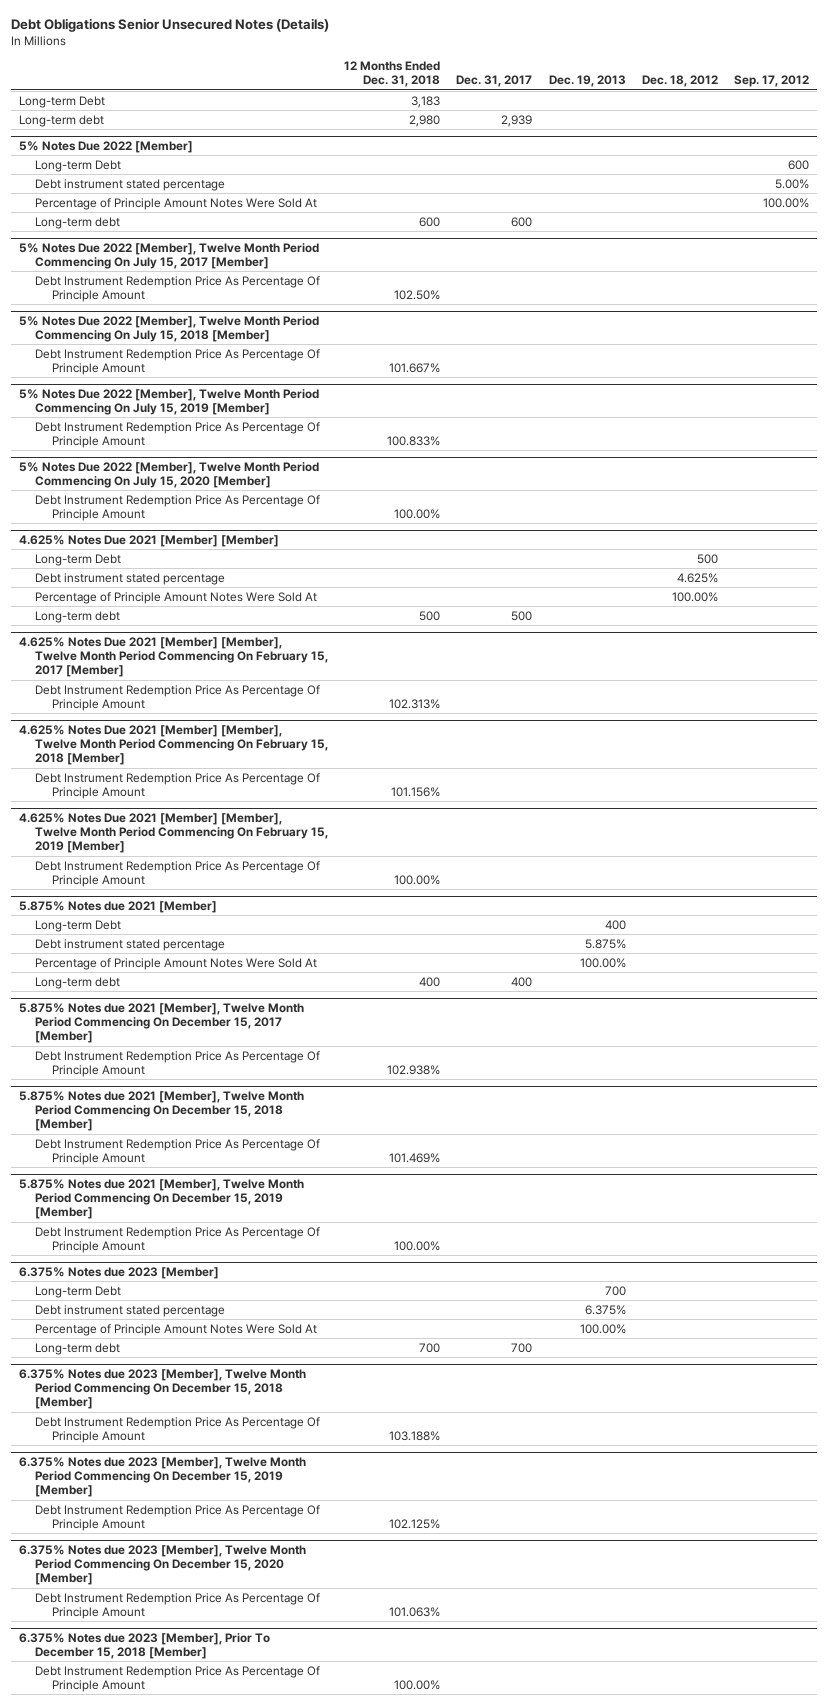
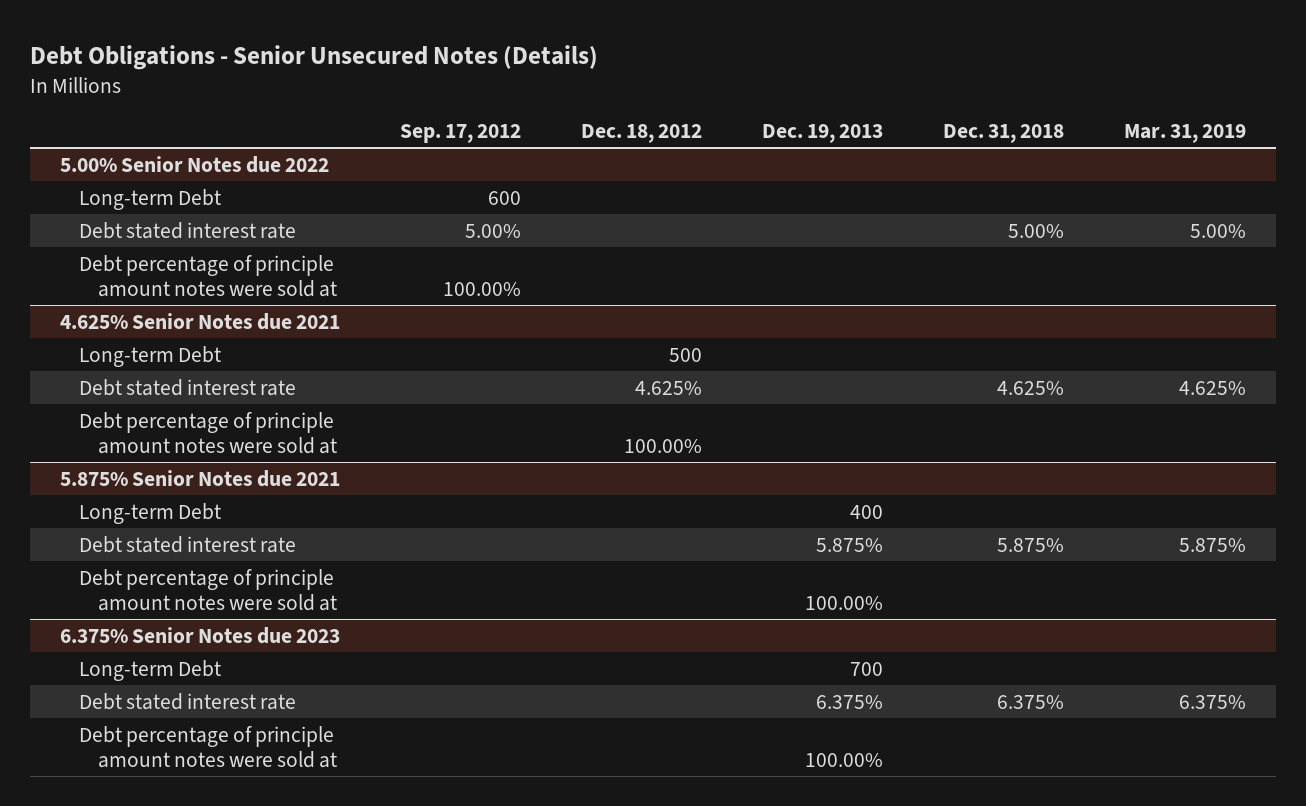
[10,17,329,32] Debt Obligations Senior Unsecured Notes (Details) -> [30,44,599,70] Debt Obligations - Senior Unsecured Notes (Details)
[344,61,441,88] 12 Months Ended Dec. 31, 2018 -> none
[456,75,533,88] Dec. 31, 2017 -> none
none -> [943,123,1065,143] Dec. 31, 2018
none -> [1124,123,1247,143] Mar. 31, 2019
[18,95,105,108] Long-term Debt -> none
[18,114,104,127] Long-term debt -> none
[18,140,193,153] 5% Notes Due 2022 [Member] -> [60,155,330,173] 5.00% Senior Notes due 2022
[35,216,121,229] Long-term debt -> none
[18,242,319,270] 5% Notes Due 2022 [Member], Twelve Month Period Commencing On July 15, 2017 [Member] -> none
[35,275,321,302] Debt Instrument Redemption Price As Percentage Of Principle Amount -> none
[18,315,319,343] 5% Notes Due 2022 [Member], Twelve Month Period Commencing On July 15, 2018 [Member] -> none
[35,348,321,375] Debt Instrument Redemption Price As Percentage Of Principle Amount -> none
[18,388,319,416] 5% Notes Due 2022 [Member], Twelve Month Period Commencing On July 15, 2019 [Member] -> none
[35,421,321,448] Debt Instrument Redemption Price As Percentage Of Principle Amount -> none
[18,461,319,489] 5% Notes Due 2022 [Member], Twelve Month Period Commencing On July 15, 2020 [Member] -> none
[35,494,321,521] Debt Instrument Redemption Price As Percentage Of Principle Amount -> none
[35,178,226,191] Debt instrument stated percentage -> [79,221,297,239] Debt stated interest rate
[35,197,318,210] Percentage of Principle Amount Notes Were Sold At -> [79,254,338,297] Debt percentage of principle amount notes were sold at
[18,534,279,547] 4.625% Notes Due 2021 [Member] [Member] -> [60,312,341,330] 4.625% Senior Notes due 2021
[35,610,121,623] Long-term debt -> none
[18,636,329,678] 4.625% Notes Due 2021 [Member] [Member], Twelve Month Period Commencing On February 15, 2017 [Member] -> none
[35,684,321,711] Debt Instrument Redemption Price As Percentage Of Principle Amount -> none
[18,724,329,766] 4.625% Notes Due 2021 [Member] [Member], Twelve Month Period Commencing On February 15, 2018 [Member] -> none
[35,772,321,799] Debt Instrument Redemption Price As Percentage Of Principle Amount -> none
[18,812,329,854] 4.625% Notes Due 2021 [Member] [Member], Twelve Month Period Commencing On February 15, 2019 [Member] -> none
[35,860,321,887] Debt Instrument Redemption Price As Percentage Of Principle Amount -> none
[35,572,226,585] Debt instrument stated percentage -> [79,378,297,396] Debt stated interest rate
[35,591,318,604] Percentage of Principle Amount Notes Were Sold At -> [79,411,338,454] Debt percentage of principle amount notes were sold at
[18,900,217,913] 5.875% Notes due 2021 [Member] -> [60,469,341,487] 5.875% Senior Notes due 2021
[35,976,121,989] Long-term debt -> none
[18,1002,304,1044] 5.875% Notes due 2021 [Member], Twelve Month Period Commencing On December 15, 2017 [Member] -> none
[35,1050,321,1077] Debt Instrument Redemption Price As Percentage Of Principle Amount -> none
[18,1090,304,1132] 5.875% Notes due 2021 [Member], Twelve Month Period Commencing On December 15, 2018 [Member] -> none
[35,1138,321,1165] Debt Instrument Redemption Price As Percentage Of Principle Amount -> none
[18,1178,304,1220] 5.875% Notes due 2021 [Member], Twelve Month Period Commencing On December 15, 2019 [Member] -> none
[35,1226,321,1253] Debt Instrument Redemption Price As Percentage Of Principle Amount -> none
[35,938,226,951] Debt instrument stated percentage -> [79,535,297,553] Debt stated interest rate
[35,957,318,970] Percentage of Principle Amount Notes Were Sold At -> [79,568,338,611] Debt percentage of principle amount notes were sold at
[18,1266,219,1279] 6.375% Notes due 2023 [Member] -> [60,626,341,644] 6.375% Senior Notes due 2023
[35,1342,121,1355] Long-term debt -> none
[18,1368,306,1410] 6.375% Notes due 2023 [Member], Twelve Month Period Commencing On December 15, 2018 [Member] -> none
[35,1416,321,1443] Debt Instrument Redemption Price As Percentage Of Principle Amount -> none
[18,1456,306,1498] 6.375% Notes due 2023 [Member], Twelve Month Period Commencing On December 15, 2019 [Member] -> none
[35,1504,321,1531] Debt Instrument Redemption Price As Percentage Of Principle Amount -> none
[18,1544,306,1586] 6.375% Notes due 2023 [Member], Twelve Month Period Commencing On December 15, 2020 [Member] -> none
[35,1592,321,1619] Debt Instrument Redemption Price As Percentage Of Principle Amount -> none
[18,1632,270,1660] 6.375% Notes due 2023 [Member], Prior To December 15, 2018 [Member] -> none
[35,1665,321,1692] Debt Instrument Redemption Price As Percentage Of Principle Amount -> none
[35,1304,226,1317] Debt instrument stated percentage -> [79,692,297,710] Debt stated interest rate
[35,1323,318,1336] Percentage of Principle Amount Notes Were Sold At -> [79,725,338,768] Debt percentage of principle amount notes were sold at

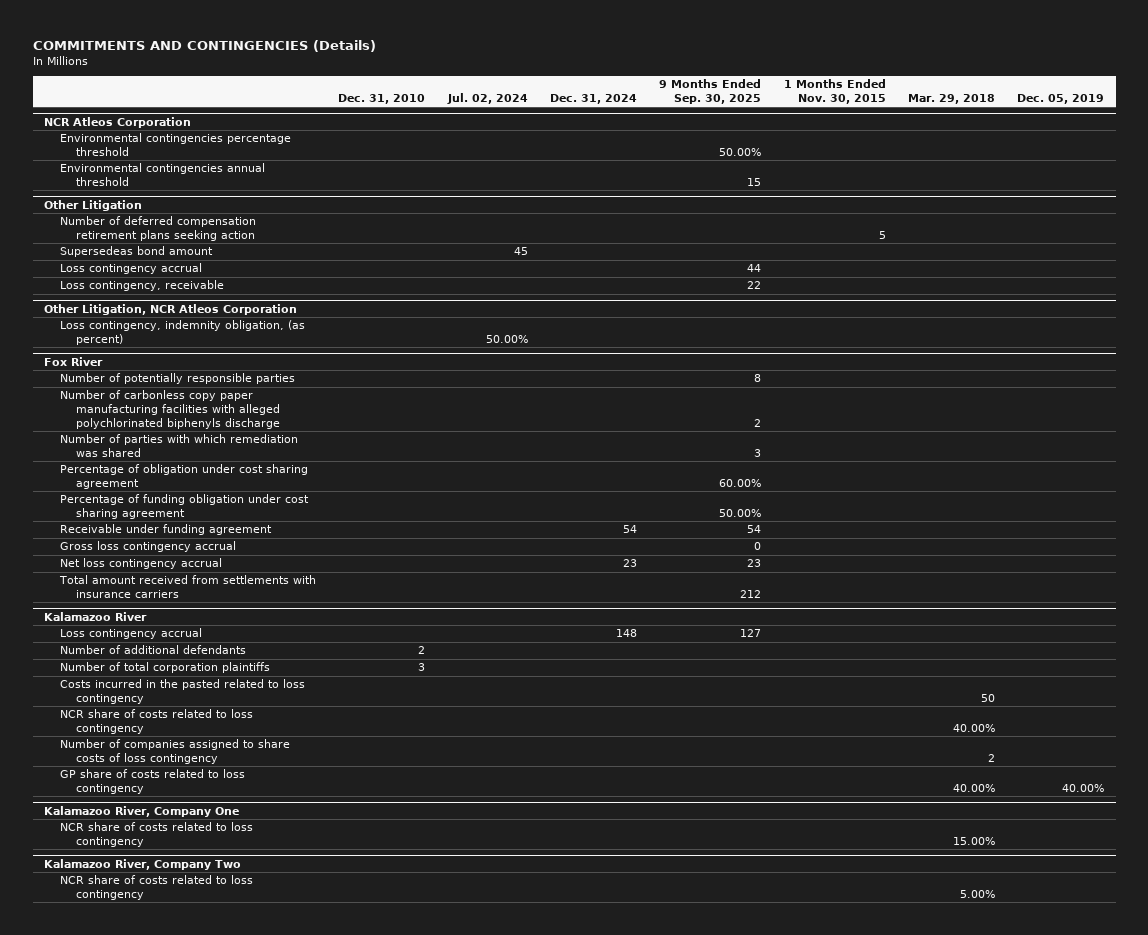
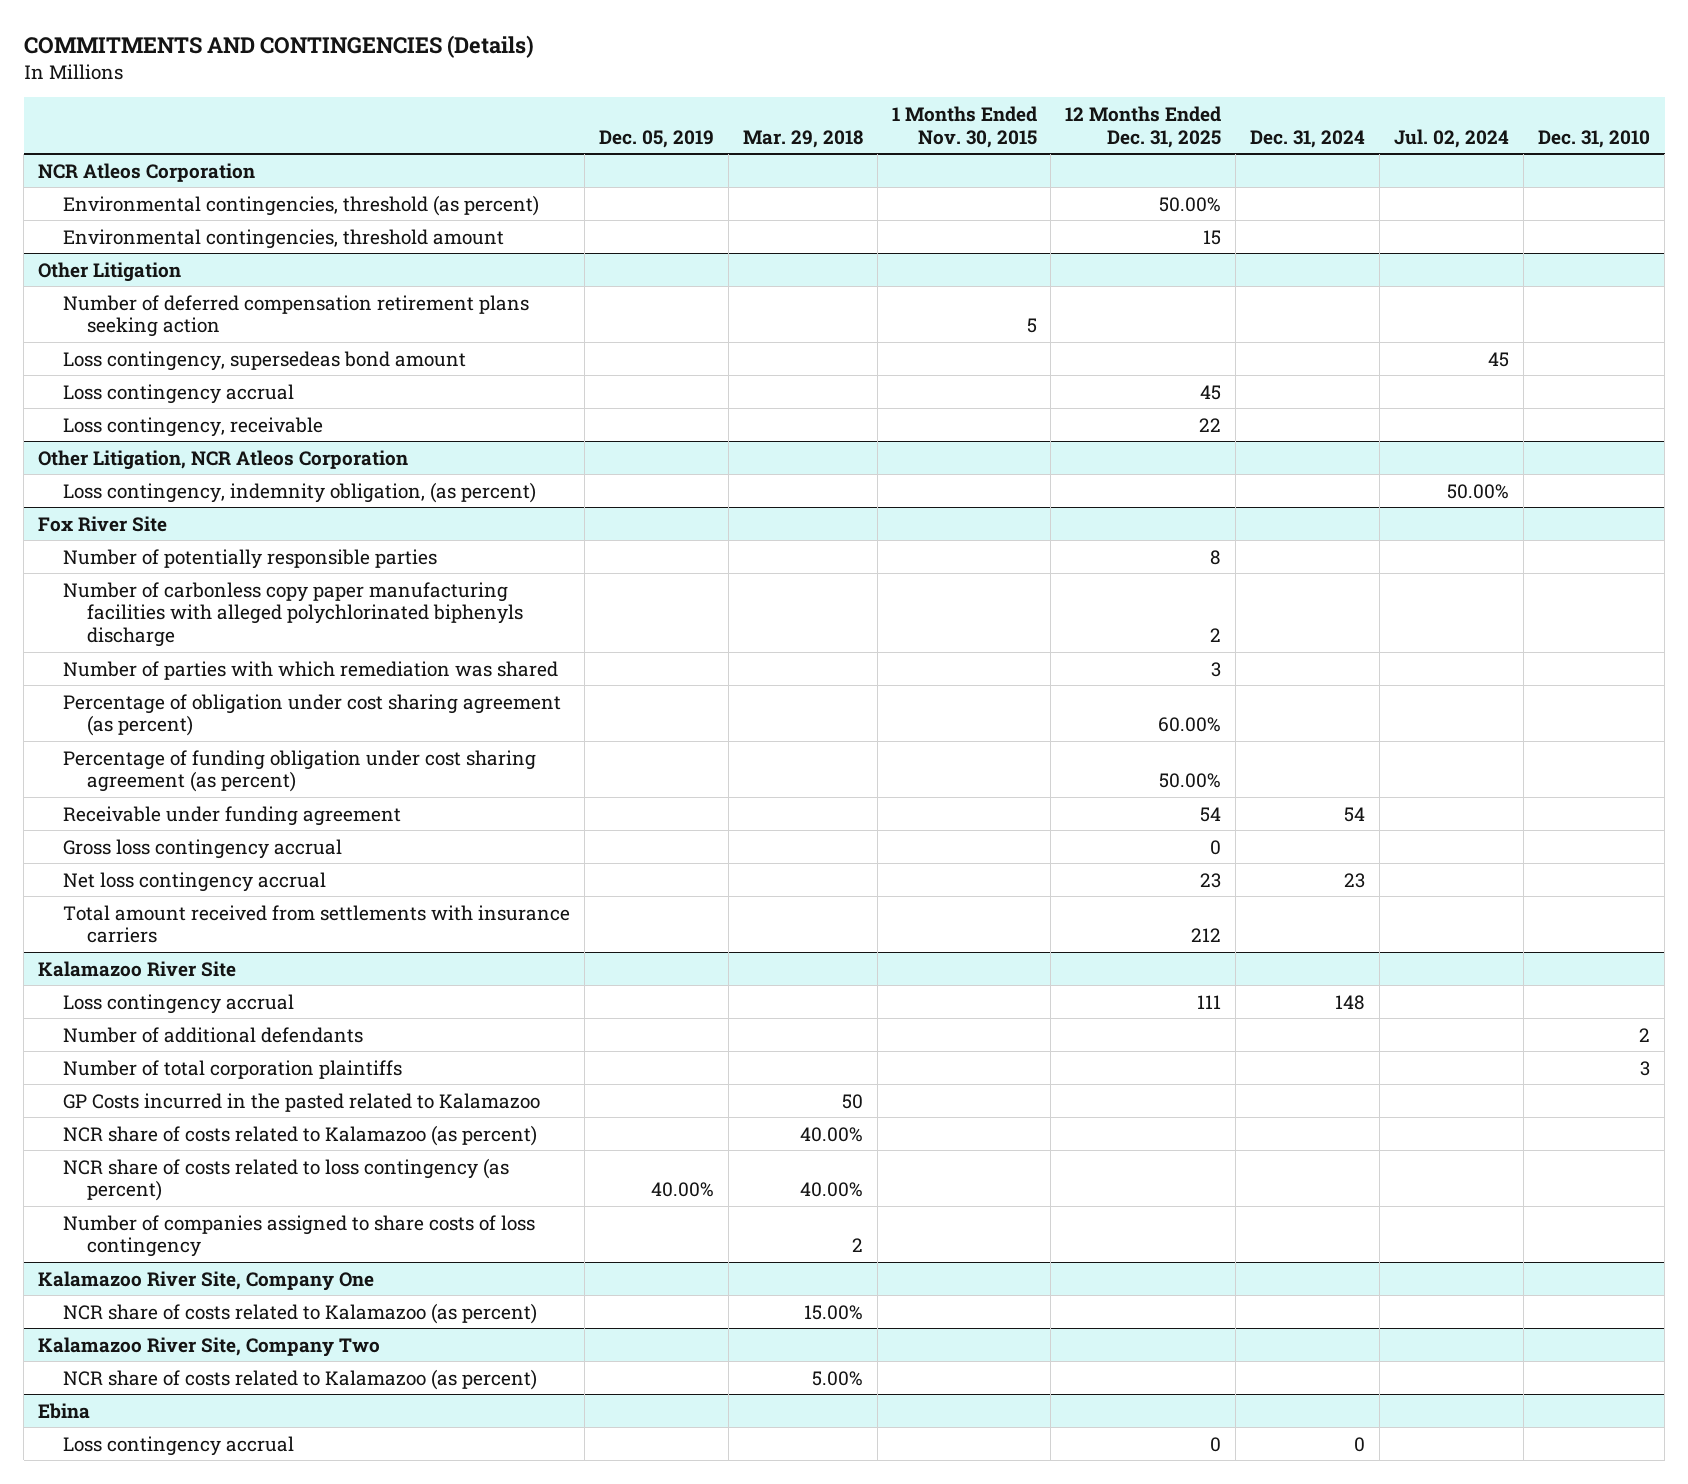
[659,79,762,104] 9 Months Ended Sep. 30, 2025 -> none
none -> [1065,105,1222,148] 12 Months Ended Dec. 31, 2025
[60,133,292,156] Environmental contingencies percentage threshold -> [62,194,539,216] Environmental contingencies, threshold (as percent)
[60,163,266,186] Environmental contingencies annual threshold -> [62,228,504,249] Environmental contingencies, threshold amount
[60,246,214,258] Supersedeas bond amount -> [62,350,466,371] Loss contingency, supersedeas bond amount
[44,357,104,367] Fox River -> [38,515,168,532] Fox River Site
[60,464,309,489] Percentage of obligation under cost sharing agreement -> [62,693,561,737] Percentage of obligation under cost sharing agreement (as percent)
[60,494,310,519] Percentage of funding obligation under cost sharing agreement -> [62,749,536,793] Percentage of funding obligation under cost sharing agreement (as percent)
[44,612,148,622] Kalamazoo River -> [38,960,237,977] Kalamazoo River Site
[60,679,306,704] Costs incurred in the pasted related to loss contingency -> [62,1092,540,1112] GP Costs incurred in the pasted related to Kalamazoo
[60,709,254,734] NCR share of costs related to loss contingency -> [62,1124,537,1146] NCR share of costs related to Kalamazoo (as percent)
none -> [62,1157,509,1202] NCR share of costs related to loss contingency (as percent)
[60,769,246,794] GP share of costs related to loss contingency -> none
[44,806,240,818] Kalamazoo River, Company One -> [38,1270,375,1291] Kalamazoo River Site, Company One
[60,822,254,847] NCR share of costs related to loss contingency -> [62,1302,537,1324] NCR share of costs related to Kalamazoo (as percent)
[44,859,242,871] Kalamazoo River, Company Two -> [38,1336,381,1357] Kalamazoo River Site, Company Two
[60,875,254,900] NCR share of costs related to loss contingency -> [62,1368,537,1390] NCR share of costs related to Kalamazoo (as percent)
none -> [38,1402,91,1419] Ebina
none -> [62,1435,294,1456] Loss contingency accrual

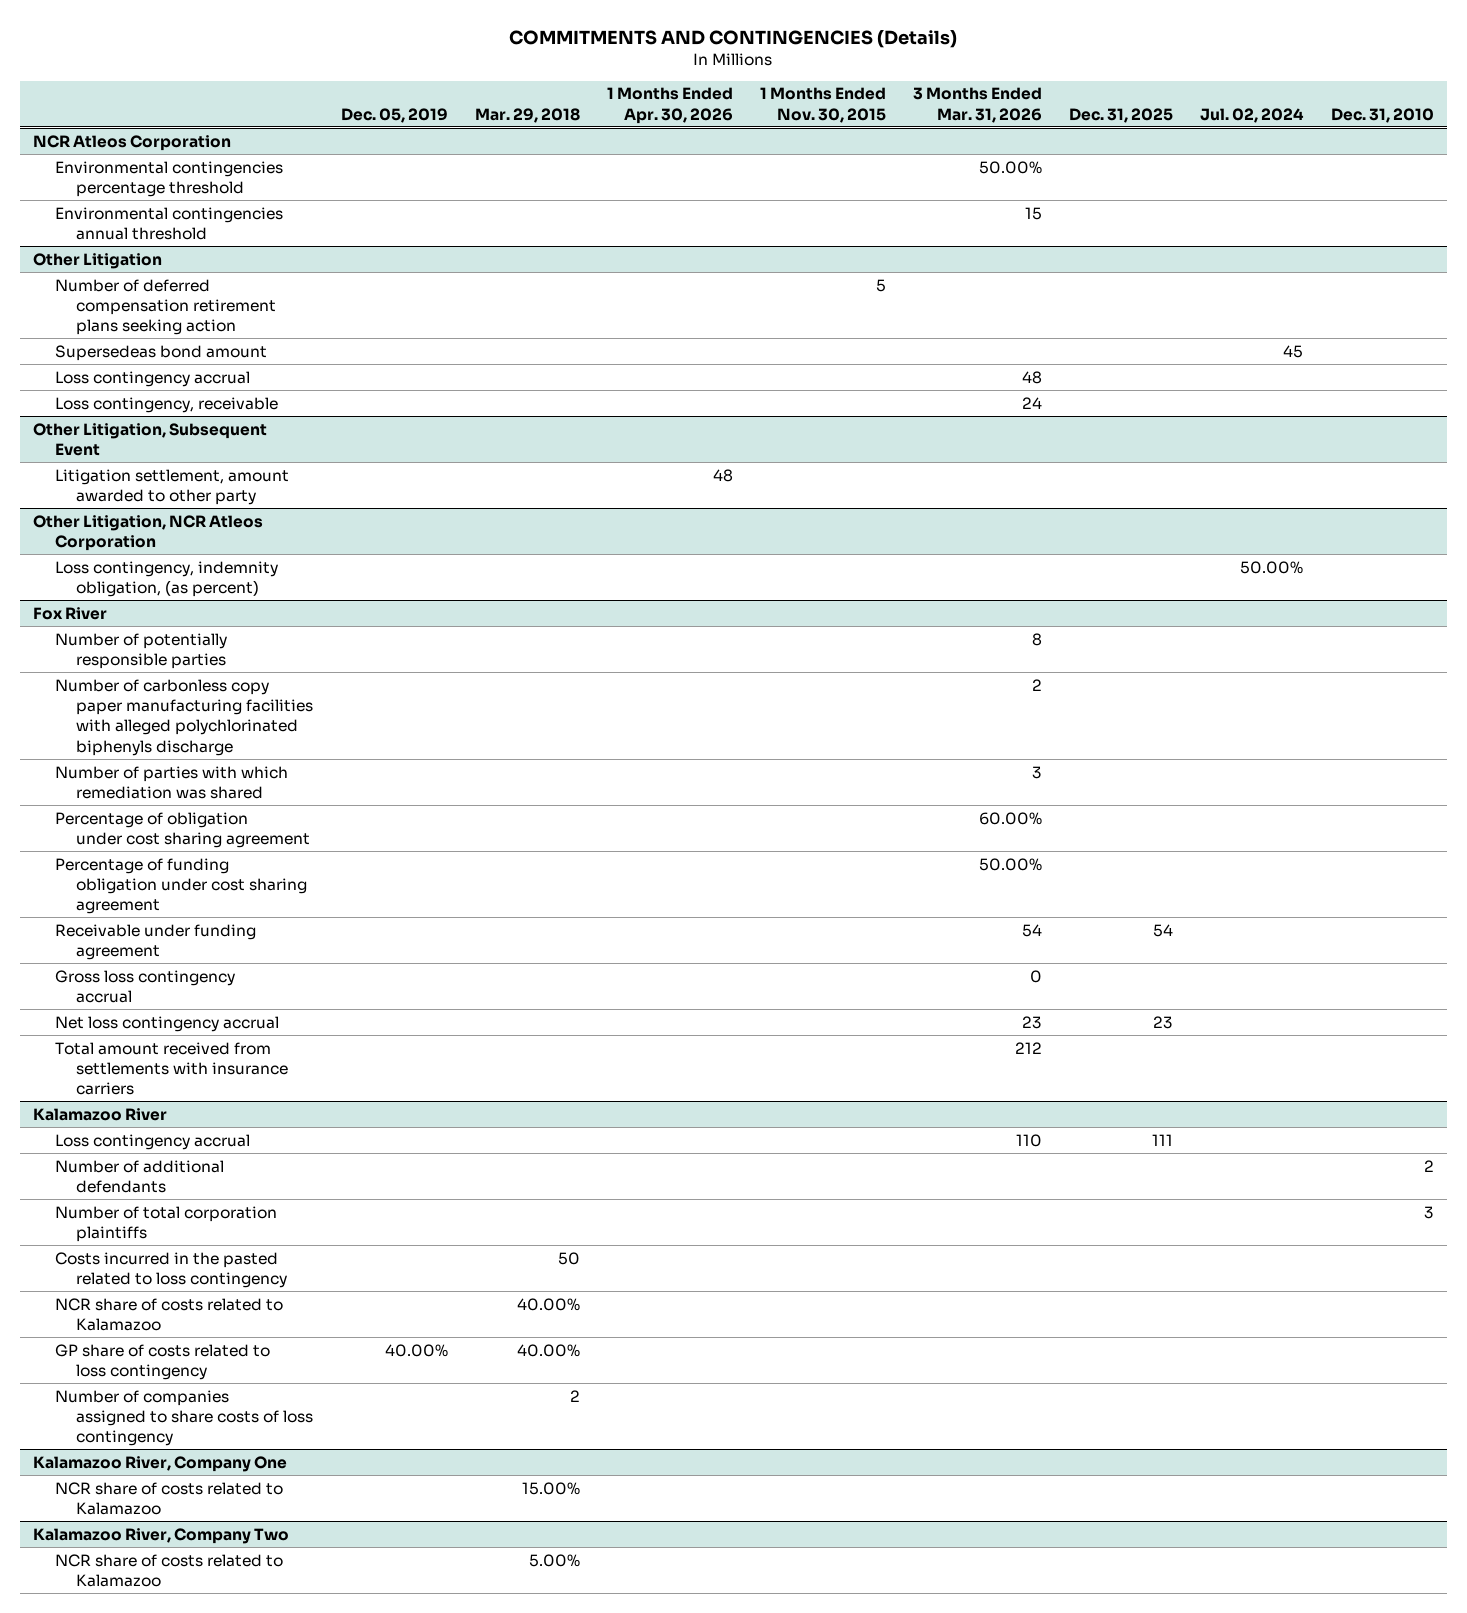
[1065,105,1222,148] 12 Months Ended Dec. 31, 2025 -> none
[1250,129,1366,148] Dec. 31, 2024 -> none
none -> [606,87,733,124] 1 Months Ended Apr. 30, 2026
none -> [913,87,1043,123] 3 Months Ended Mar. 31, 2026
none -> [1069,107,1174,123] Dec. 31, 2025
[62,194,539,216] Environmental contingencies, threshold (as percent) -> [54,160,283,197] Environmental contingencies percentage threshold
[62,228,504,249] Environmental contingencies, threshold amount -> [54,206,283,240] Environmental contingencies annual threshold
[62,350,466,371] Loss contingency, supersedeas bond amount -> [54,344,267,361] Supersedeas bond amount
none -> [33,422,268,456] Other Litigation, Subsequent Event
none -> [54,468,289,505] Litigation settlement, amount awarded to other party
[38,515,168,532] Fox River Site -> [33,606,108,620] Fox River
[62,693,561,737] Percentage of obligation under cost sharing agreement (as percent) -> [54,811,311,848] Percentage of obligation under cost sharing agreement
[62,749,536,793] Percentage of funding obligation under cost sharing agreement (as percent) -> [54,857,308,915] Percentage of funding obligation under cost sharing agreement
[38,960,237,977] Kalamazoo River Site -> [33,1107,168,1121] Kalamazoo River
[62,1092,540,1112] GP Costs incurred in the pasted related to Kalamazoo -> [54,1251,288,1288] Costs incurred in the pasted related to loss contingency
[62,1124,537,1146] NCR share of costs related to Kalamazoo (as percent) -> [54,1297,283,1331] NCR share of costs related to Kalamazoo
[62,1157,509,1202] NCR share of costs related to loss contingency (as percent) -> [54,1343,270,1380] GP share of costs related to loss contingency
[38,1402,91,1419] Ebina -> none
[62,1435,294,1456] Loss contingency accrual -> none
[38,1270,375,1291] Kalamazoo River Site, Company One -> [33,1455,288,1472] Kalamazoo River, Company One
[62,1302,537,1324] NCR share of costs related to Kalamazoo (as percent) -> [54,1481,283,1515] NCR share of costs related to Kalamazoo
[38,1336,381,1357] Kalamazoo River Site, Company Two -> [33,1527,290,1544] Kalamazoo River, Company Two
[62,1368,537,1390] NCR share of costs related to Kalamazoo (as percent) -> [54,1553,283,1587] NCR share of costs related to Kalamazoo

